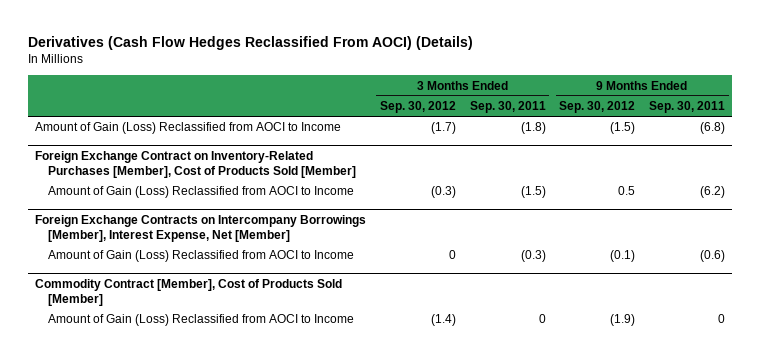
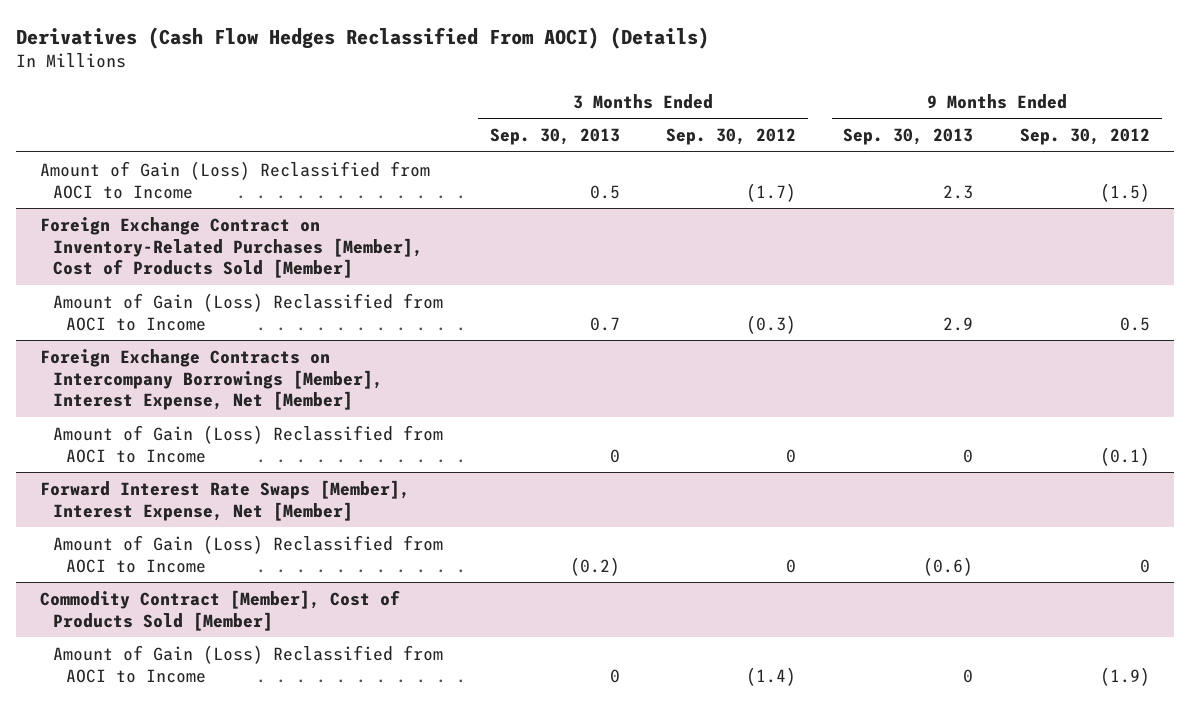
[469,101,546,114] Sep. 30, 2011 -> none
[649,101,726,114] Sep. 30, 2011 -> none
none -> [489,127,620,145] Sep. 30, 2013
none -> [843,127,974,145] Sep. 30, 2013
none -> [39,479,410,521] Forward Interest Rate Swaps [Member], Interest Expense, Net [Member]
none -> [52,534,443,573] Amount of Gain (Loss) Reclassified from AOCI to Income

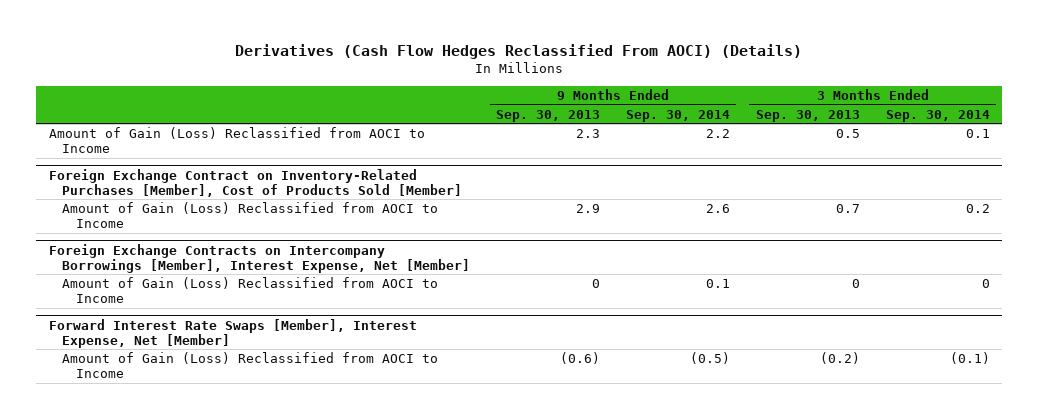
[666,127,797,145] Sep. 30, 2012 -> none
[1020,127,1151,145] Sep. 30, 2012 -> none
none -> [626,109,731,122] Sep. 30, 2014
none -> [885,109,990,122] Sep. 30, 2014
[39,589,400,631] Commodity Contract [Member], Cost of Products Sold [Member] -> none
[52,644,443,683] Amount of Gain (Loss) Reclassified from AOCI to Income -> none

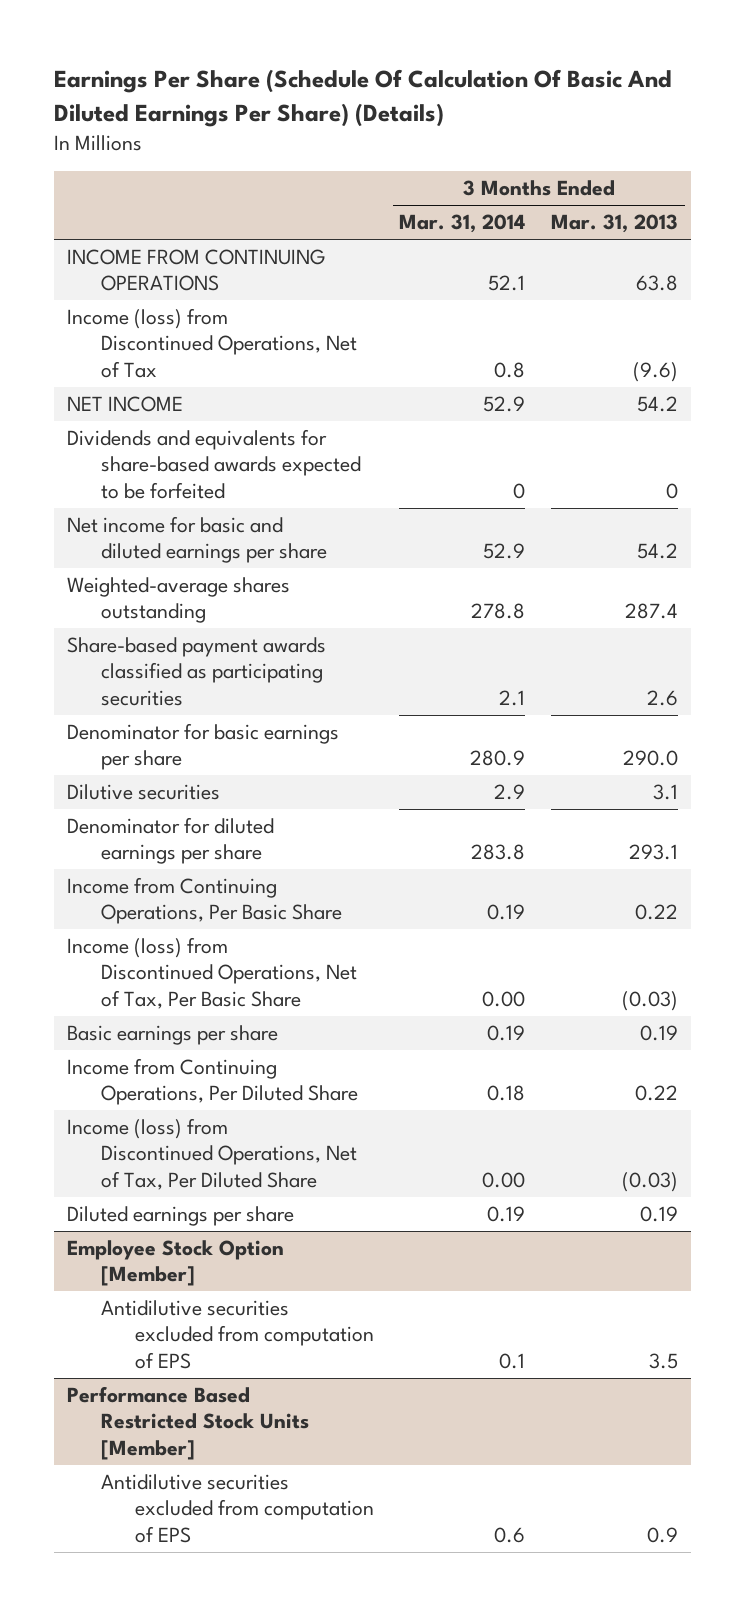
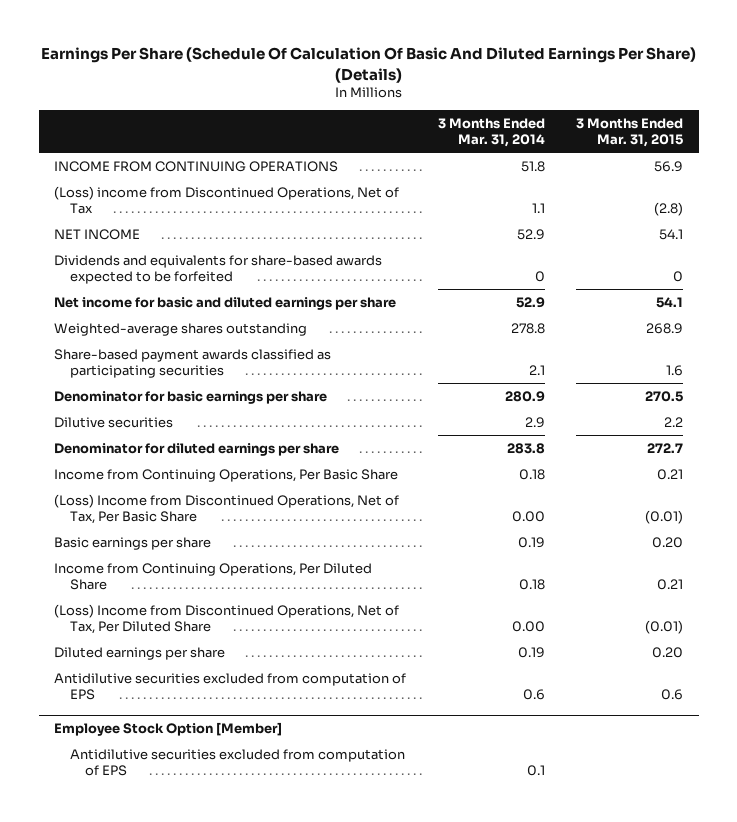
[551,214,679,234] Mar. 31, 2013 -> none
none -> [575,117,683,148] 3 Months Ended Mar. 31, 2015
[488,275,526,292] 52.1 -> [520,160,545,172] 51.8
[67,308,357,378] Income (loss) from Discontinued Operations, Net of Tax -> [54,185,400,215] (Loss) income from Discontinued Operations, Net of Tax
[494,361,526,378] 0.8 -> [531,203,545,214] 1.1
[487,904,526,921] 0.19 -> [518,468,545,480] 0.18
[67,937,357,1009] Income (loss) from Discontinued Operations, Net of Tax, Per Basic Share -> [54,493,400,525] (Loss) Income from Discontinued Operations, Net of Tax, Per Basic Share
[67,1118,357,1190] Income (loss) from Discontinued Operations, Net of Tax, Per Diluted Share -> [54,603,400,635] (Loss) Income from Discontinued Operations, Net of Tax, Per Diluted Share
none -> [54,672,407,701] Antidilutive securities excluded from computation of EPS
[67,1386,309,1460] Performance Based Restricted Stock Units [Member] -> none
[100,1474,374,1543] Antidilutive securities excluded from computation of EPS -> none

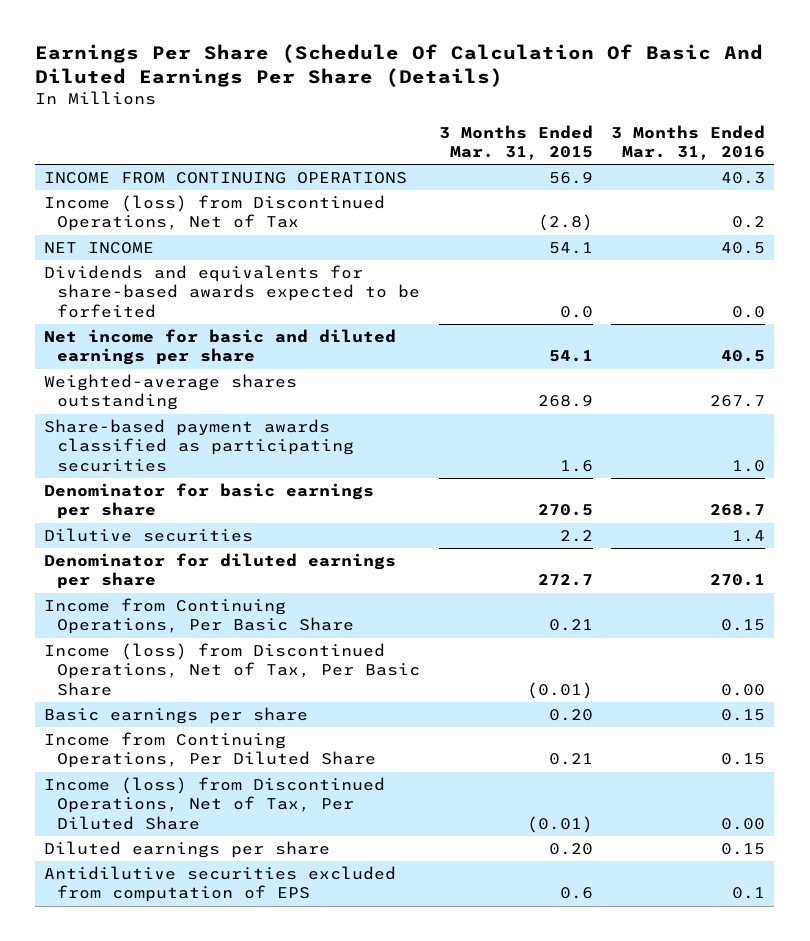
[40,47,696,83] Earnings Per Share (Schedule Of Calculation Of Basic And Diluted Earnings Per Share) (Details) -> [35,44,764,88] Earnings Per Share (Schedule Of Calculation Of Basic And Diluted Earnings Per Share (Details)
[437,117,545,148] 3 Months Ended Mar. 31, 2014 -> none
none -> [611,124,766,161] 3 Months Ended Mar. 31, 2016
[54,185,400,215] (Loss) income from Discontinued Operations, Net of Tax -> [44,195,386,232] Income (loss) from Discontinued Operations, Net of Tax
[672,271,683,283] 0 -> [559,305,593,318] 0.0
[54,493,400,525] (Loss) Income from Discontinued Operations, Net of Tax, Per Basic Share -> [44,643,421,696] Income (loss) from Discontinued Operations, Net of Tax, Per Basic Share
[54,603,400,635] (Loss) Income from Discontinued Operations, Net of Tax, Per Diluted Share -> [44,777,386,830] Income (loss) from Discontinued Operations, Net of Tax, Per Diluted Share
[54,721,283,736] Employee Stock Option [Member] -> none
[69,748,405,777] Antidilutive securities excluded from computation of EPS -> none

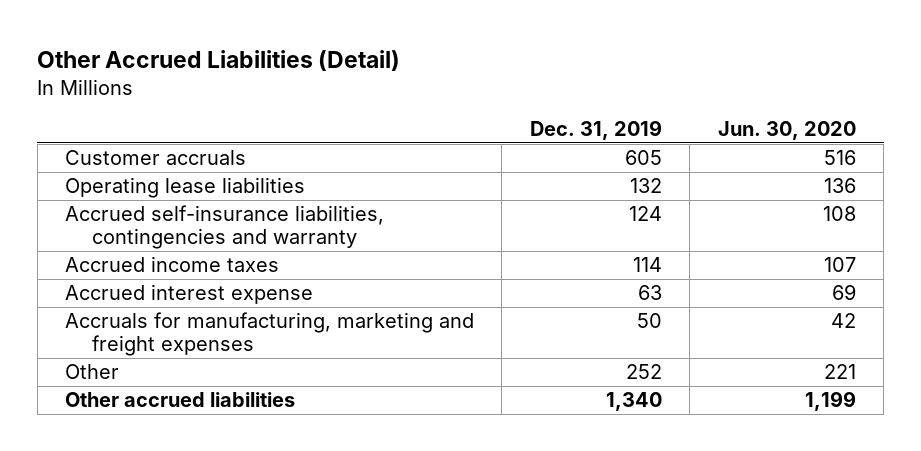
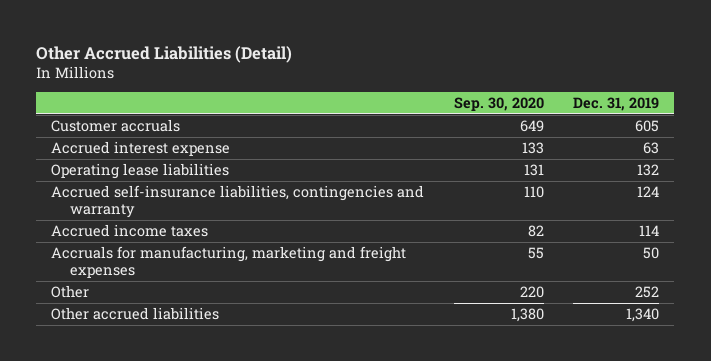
[717,121,856,141] Jun. 30, 2020 -> none
none -> [453,97,544,112] Sep. 30, 2020
[65,284,314,305] Accrued interest expense -> [51,140,231,156] Accrued interest expense

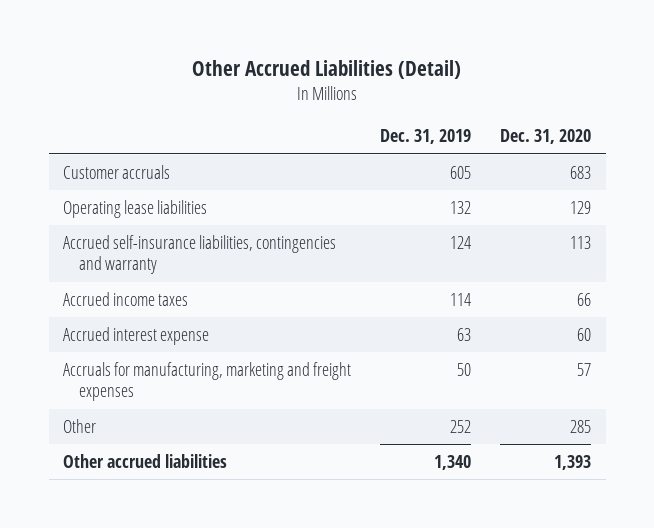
[453,97,544,112] Sep. 30, 2020 -> none
none -> [500,129,592,145] Dec. 31, 2020
[51,140,231,156] Accrued interest expense -> [63,326,210,345] Accrued interest expense

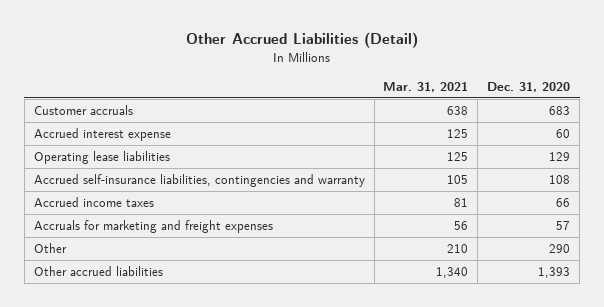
[380,129,472,145] Dec. 31, 2019 -> none
none -> [383,81,469,92] Mar. 31, 2021
[63,326,210,345] Accrued interest expense -> [33,128,171,142] Accrued interest expense
[570,235,592,249] 113 -> [549,175,571,185] 108
[63,361,352,402] Accruals for manufacturing, marketing and freight expenses -> [33,220,273,234] Accruals for marketing and freight expenses
[570,419,592,433] 285 -> [549,244,571,254] 290

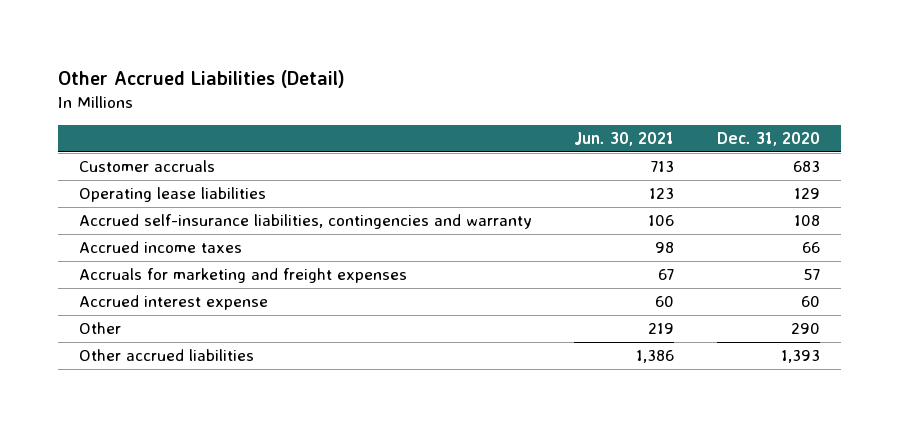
[383,81,469,92] Mar. 31, 2021 -> none
none -> [574,132,675,147] Jun. 30, 2021
[33,128,171,142] Accrued interest expense -> [79,295,269,311] Accrued interest expense

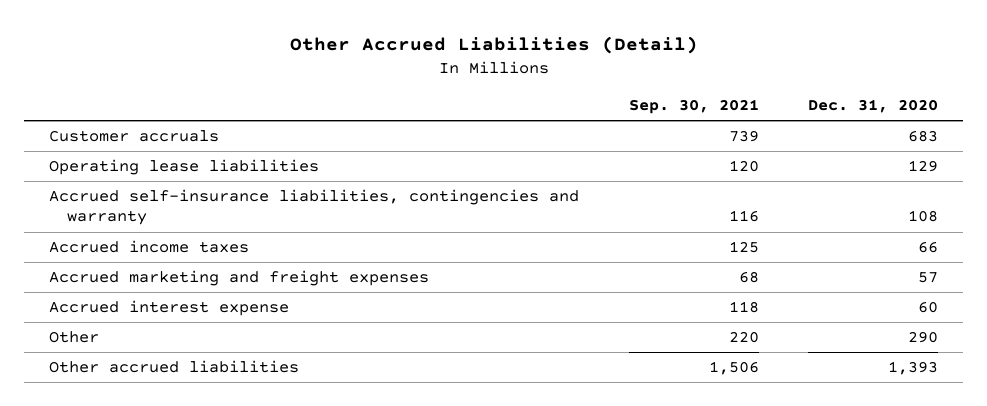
[574,132,675,147] Jun. 30, 2021 -> none
none -> [628,98,759,114] Sep. 30, 2021
[79,268,408,284] Accruals for marketing and freight expenses -> [48,270,429,287] Accrued marketing and freight expenses

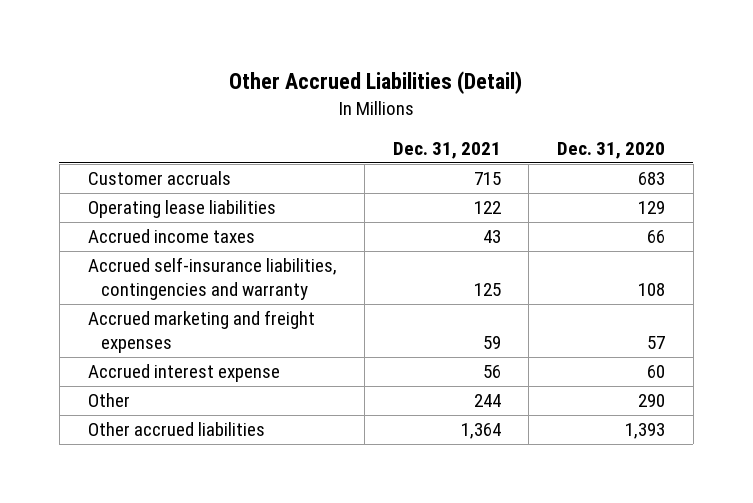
[628,98,759,114] Sep. 30, 2021 -> none
none -> [392,142,501,160] Dec. 31, 2021
[48,189,579,226] Accrued self-insurance liabilities, contingencies and warranty -> [87,257,337,300] Accrued self-insurance liabilities, contingencies and warranty

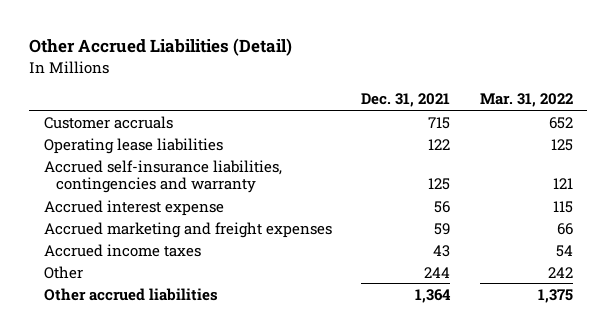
[556,142,665,160] Dec. 31, 2020 -> none
none -> [479,93,573,108] Mar. 31, 2022
[87,310,315,353] Accrued marketing and freight expenses -> [43,221,332,238] Accrued marketing and freight expenses
[87,229,255,244] Accrued income taxes -> [43,243,201,257] Accrued income taxes

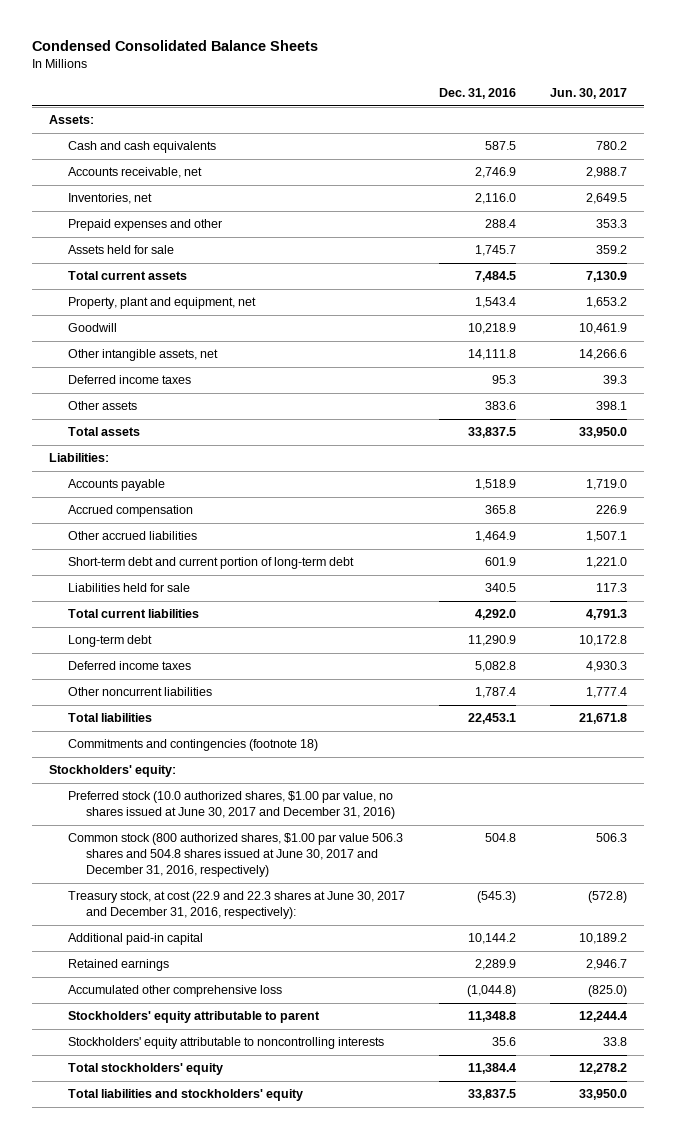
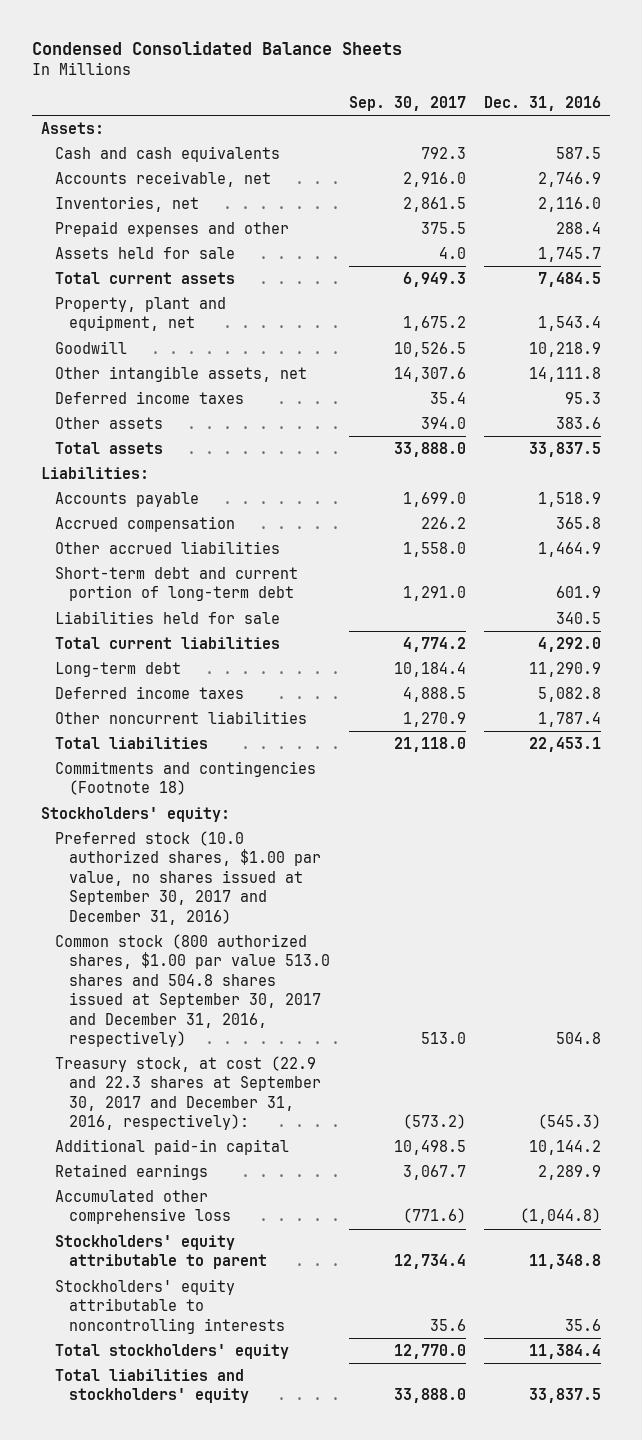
[549,88,627,100] Jun. 30, 2017 -> none
none -> [348,95,466,111] Sep. 30, 2017
[67,739,318,752] Commitments and contingencies (footnote 18) -> [55,761,317,796] Commitments and contingencies (Footnote 18)
[67,791,396,820] Preferred stock (10.0 authorized shares, $1.00 par value, no shares issued at June 30, 2017 and December 31, 2016) -> [55,831,322,925] Preferred stock (10.0 authorized shares, $1.00 par value, no shares issued at September 30, 2017 and December 31, 2016)
[67,833,403,878] Common stock (800 authorized shares, $1.00 par value 506.3 shares and 504.8 shares issued at June 30, 2017 and December 31, 2016, respectively) -> [55,934,331,1048] Common stock (800 authorized shares, $1.00 par value 513.0 shares and 504.8 shares issued at September 30, 2017 and December 31, 2016, respectively)
[67,891,405,920] Treasury stock, at cost (22.9 and 22.3 shares at June 30, 2017 and December 31, 2016, respectively): -> [55,1056,322,1131] Treasury stock, at cost (22.9 and 22.3 shares at September 30, 2017 and December 31, 2016, respectively):

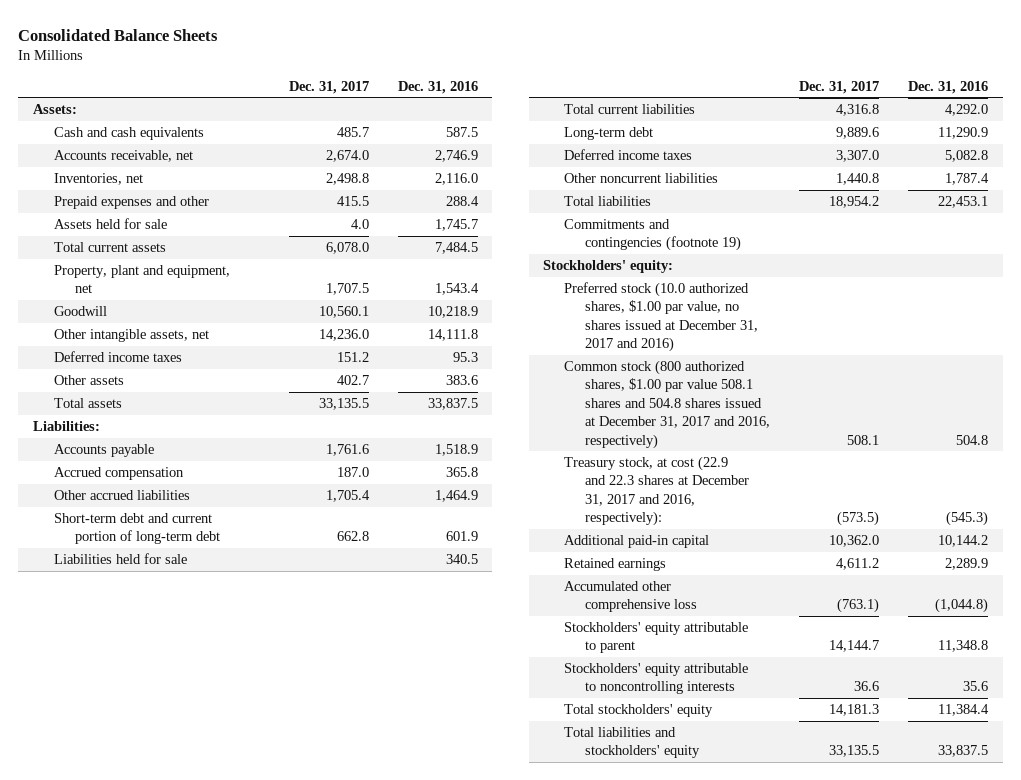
[31,40,402,55] Condensed Consolidated Balance Sheets -> [18,28,219,41] Consolidated Balance Sheets
[348,95,466,111] Sep. 30, 2017 -> none
none -> [288,80,369,94] Dec. 31, 2017
[55,761,317,796] Commitments and contingencies (Footnote 18) -> [564,219,742,252] Commitments and contingencies (footnote 19)
[55,831,322,925] Preferred stock (10.0 authorized shares, $1.00 par value, no shares issued at September 30, 2017 and December 31, 2016) -> [564,282,759,353] Preferred stock (10.0 authorized shares, $1.00 par value, no shares issued at December 31, 2017 and 2016)
[55,934,331,1048] Common stock (800 authorized shares, $1.00 par value 513.0 shares and 504.8 shares issued at September 30, 2017 and December 31, 2016, respectively) -> [564,360,771,449] Common stock (800 authorized shares, $1.00 par value 508.1 shares and 504.8 shares issued at December 31, 2017 and 2016, respectively)
[55,1056,322,1131] Treasury stock, at cost (22.9 and 22.3 shares at September 30, 2017 and December 31, 2016, respectively): -> [564,456,750,527] Treasury stock, at cost (22.9 and 22.3 shares at December 31, 2017 and 2016, respectively):

